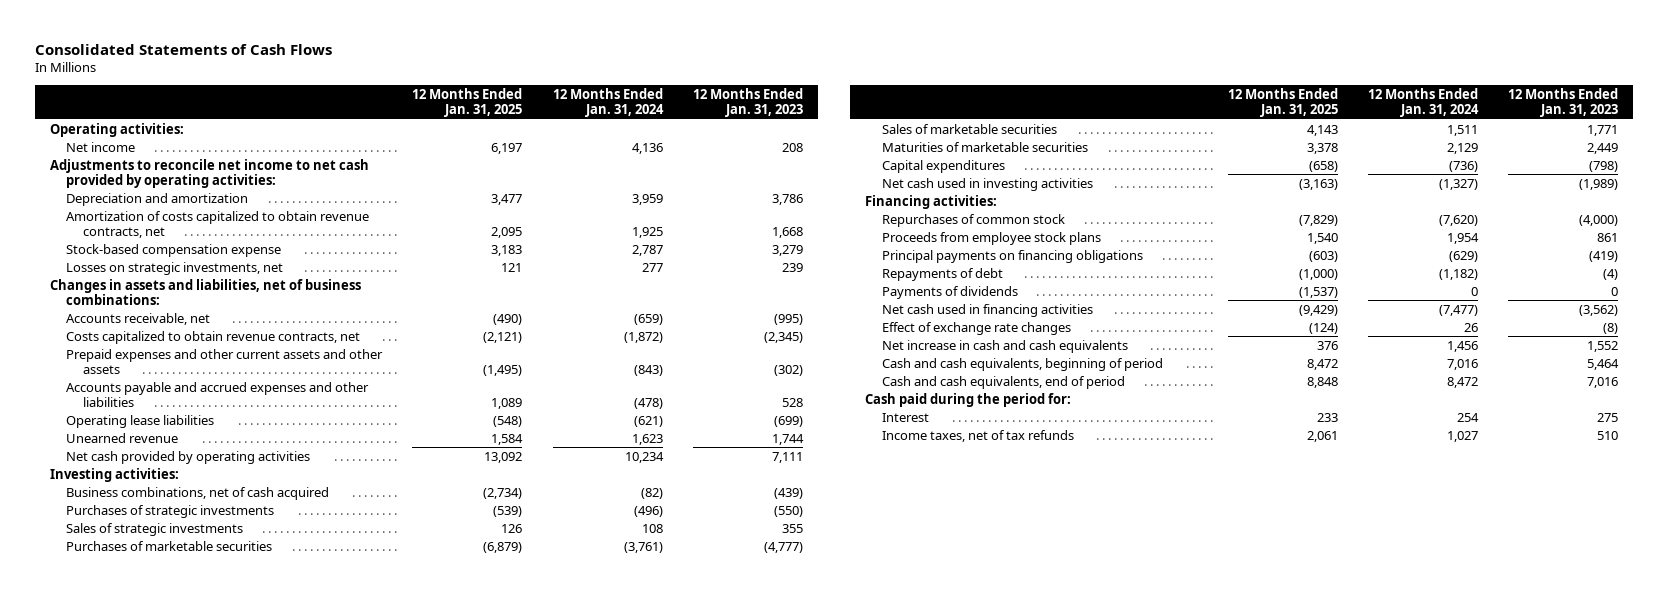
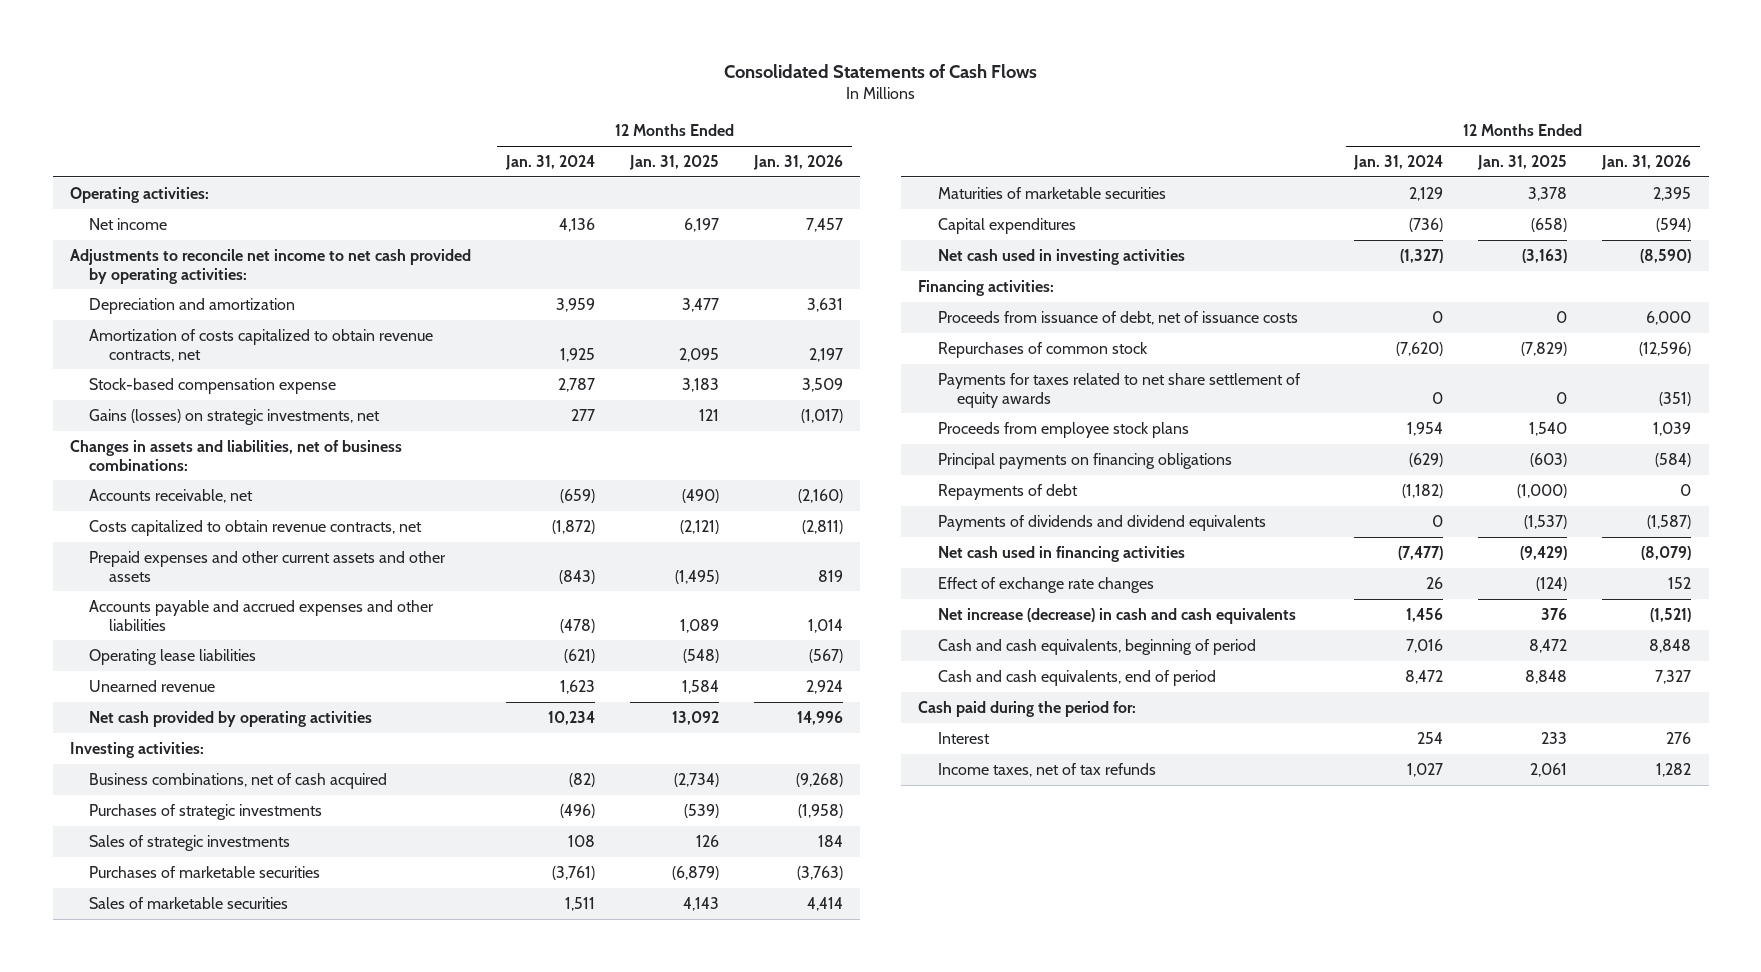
[692,88,803,118] 12 Months Ended Jan. 31, 2023 -> none
none -> [753,155,844,171] Jan. 31, 2026
[66,261,284,275] Losses on strategic investments, net -> [89,408,381,425] Gains (losses) on strategic investments, net
none -> [937,310,1298,325] Proceeds from issuance of debt, net of issuance costs
none -> [937,372,1301,408] Payments for taxes related to net share settlement of equity awards
[881,285,1018,299] Payments of dividends -> [937,514,1266,531] Payments of dividends and dividend equivalents
[881,339,1128,353] Net increase in cash and cash equivalents -> [937,607,1296,624] Net increase (decrease) in cash and cash equivalents

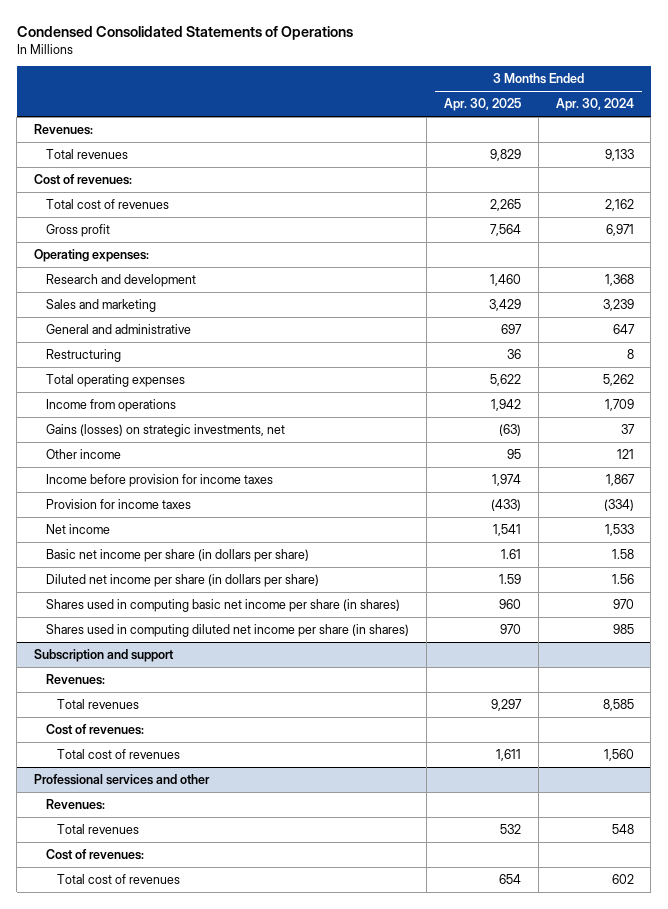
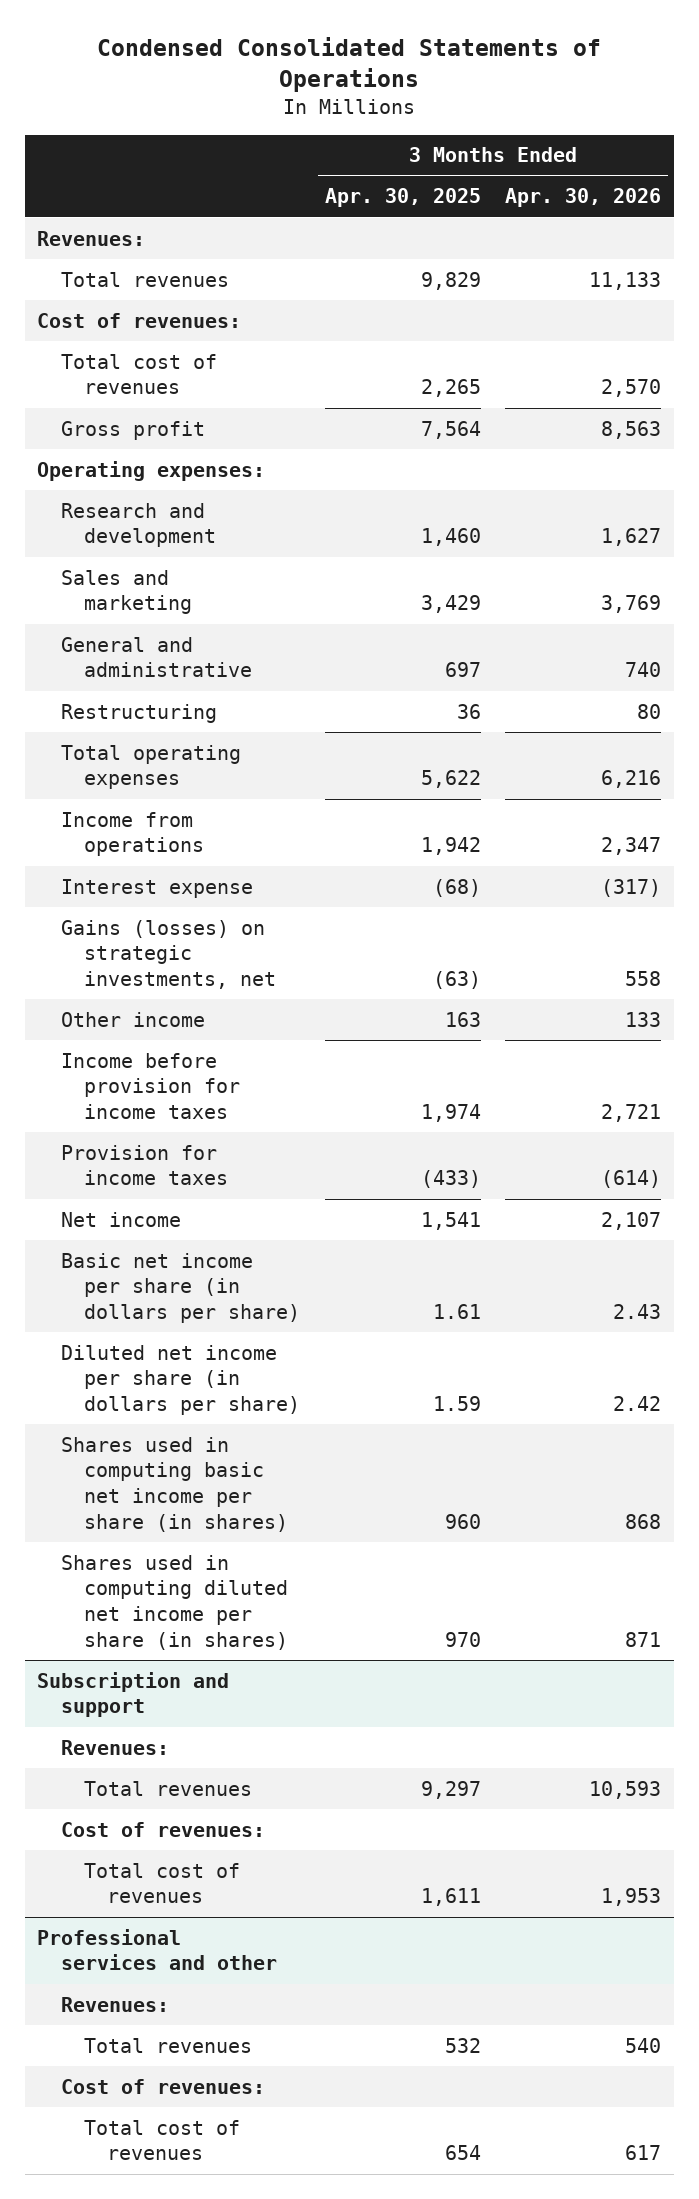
[555,98,634,112] Apr. 30, 2024 -> none
none -> [505,188,662,208] Apr. 30, 2026
none -> [60,878,253,898] Interest expense
[506,449,521,460] 95 -> [444,1011,481,1027] 163

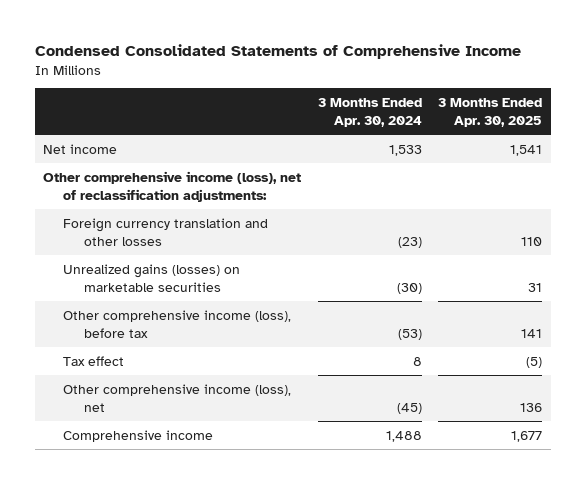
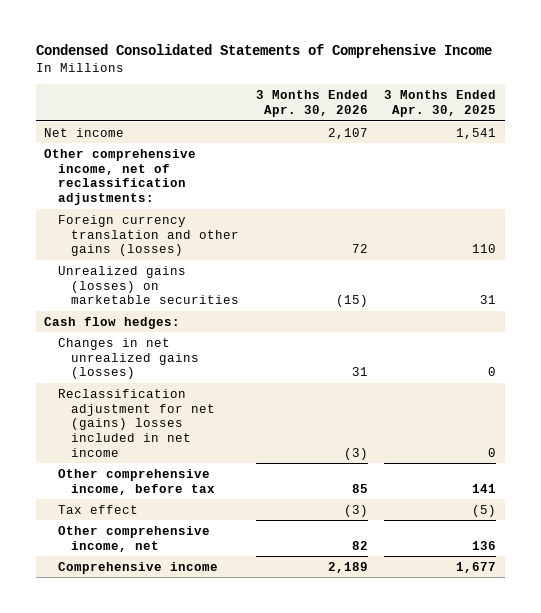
[317,98,422,127] 3 Months Ended Apr. 30, 2024 -> none
none -> [255,90,368,117] 3 Months Ended Apr. 30, 2026
[42,170,301,202] Other comprehensive income (loss), net of reclassification adjustments: -> [44,148,197,206] Other comprehensive income, net of reclassification adjustments:
[63,217,269,246] Foreign currency translation and other losses -> [57,214,240,257] Foreign currency translation and other gains (losses)
none -> [44,316,181,329] Cash flow hedges:
none -> [57,337,200,380] Changes in net unrealized gains (losses)
none -> [57,388,216,457] Reclassification adjustment for net (gains) losses included in net income
[63,309,292,338] Other comprehensive income (loss), before tax -> [57,468,216,495] Other comprehensive income, before tax
[63,383,292,412] Other comprehensive income (loss), net -> [57,525,210,552] Other comprehensive income, net

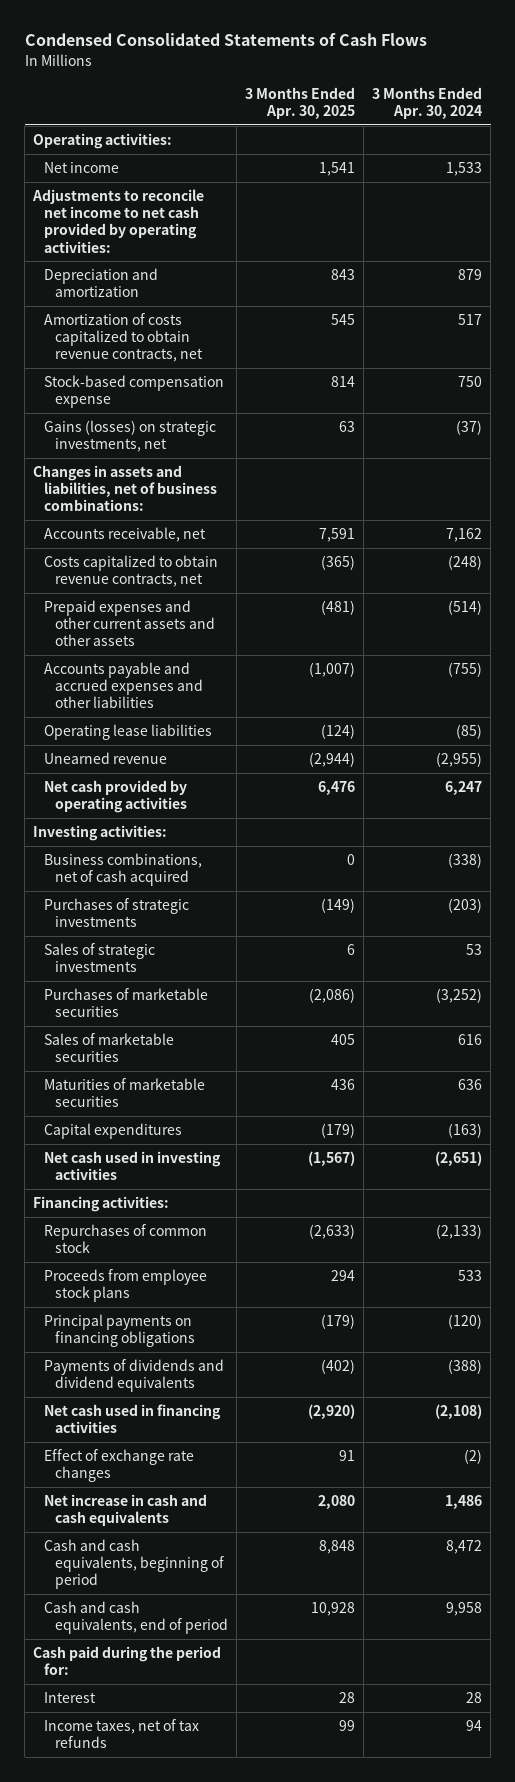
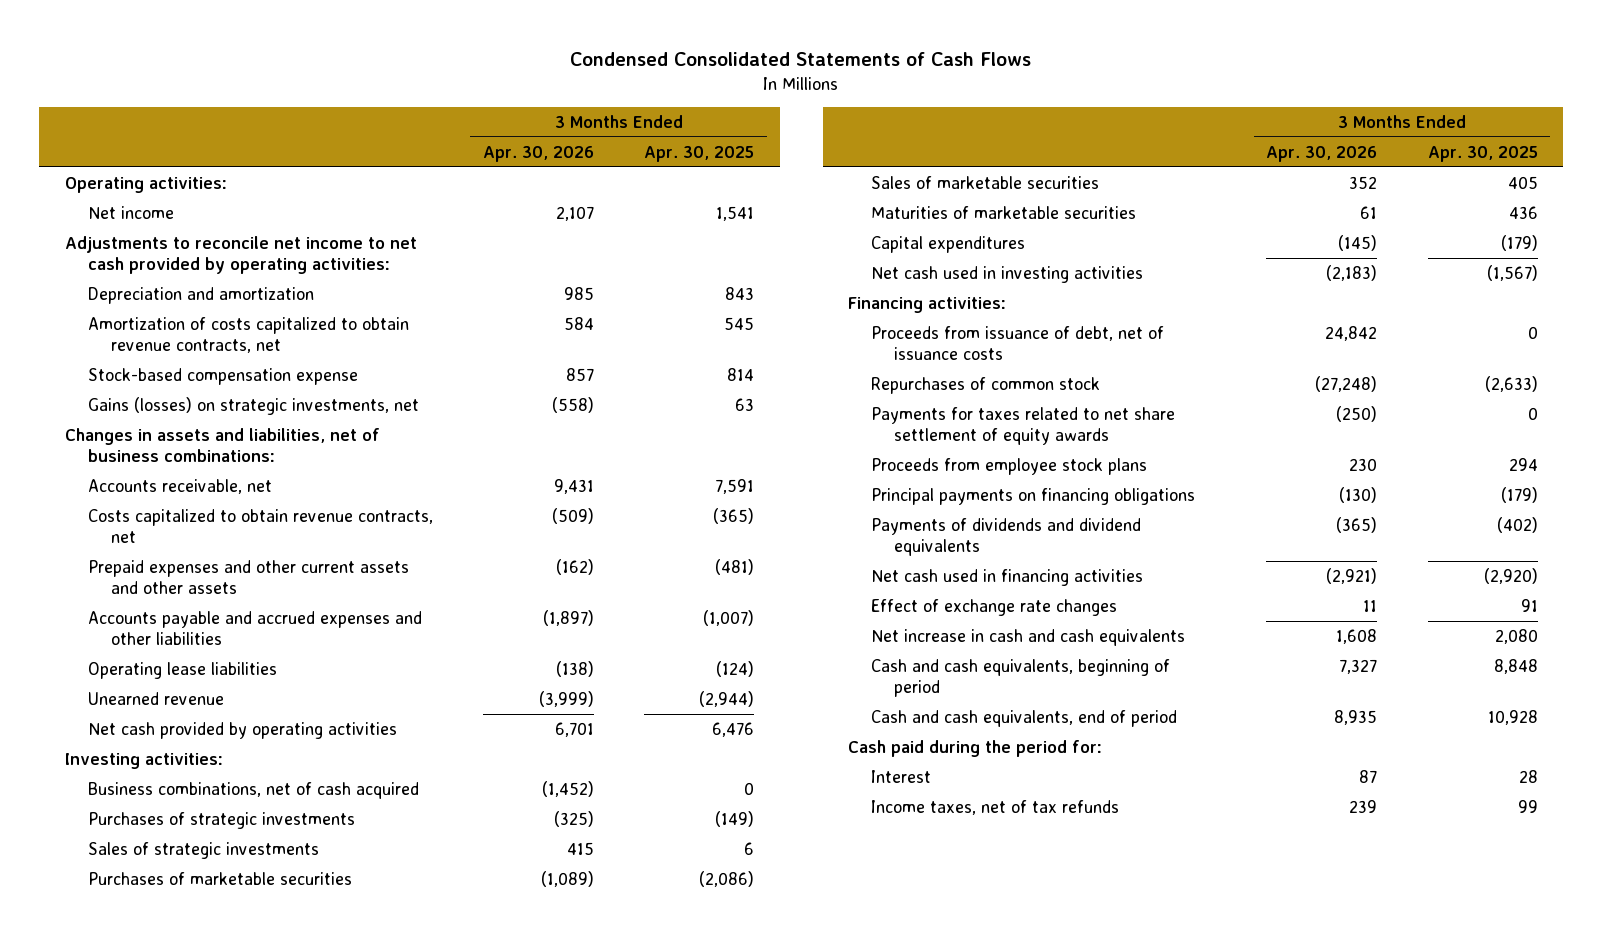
[372,86,483,119] 3 Months Ended Apr. 30, 2024 -> none
none -> [482,145,594,162] Apr. 30, 2026
none -> [871,325,1165,361] Proceeds from issuance of debt, net of issuance costs
none -> [871,406,1176,446] Payments for taxes related to net share settlement of equity awards

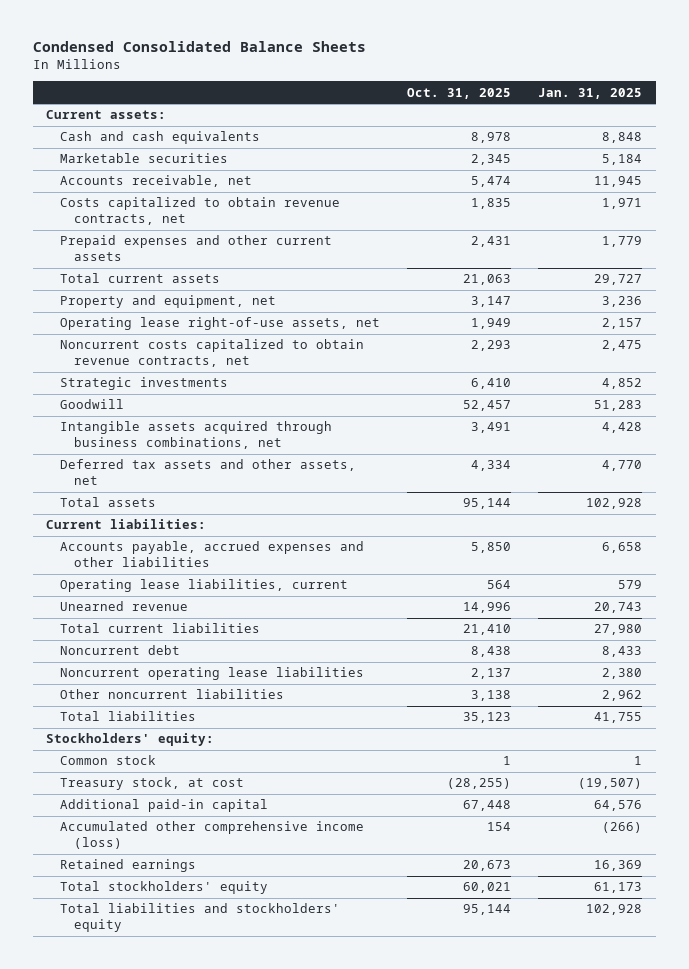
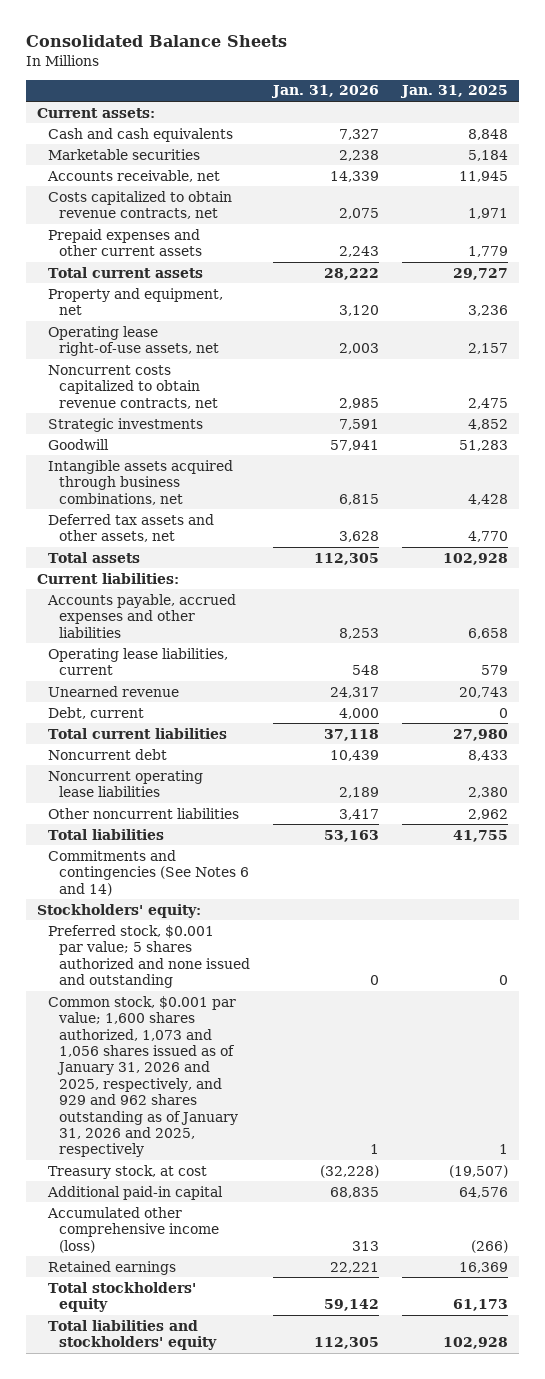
[32,41,366,53] Condensed Consolidated Balance Sheets -> [25,35,287,48] Consolidated Balance Sheets
[407,87,512,99] Oct. 31, 2025 -> none
none -> [270,85,379,99] Jan. 31, 2026
none -> [48,706,145,719] Debt, current
none -> [48,849,250,896] Commitments and contingencies (See Notes 6 and 14)
none -> [48,924,251,988] Preferred stock, $0.001 par value; 5 shares authorized and none issued and outstanding
[60,755,157,766] Common stock -> [48,995,239,1158] Common stock, $0.001 par value; 1,600 shares authorized, 1,073 and 1,056 shares issued as of January 31, 2026 and 2025, respectively, and 929 and 962 shares outstanding as of January 31, 2026 and 2025, respectively

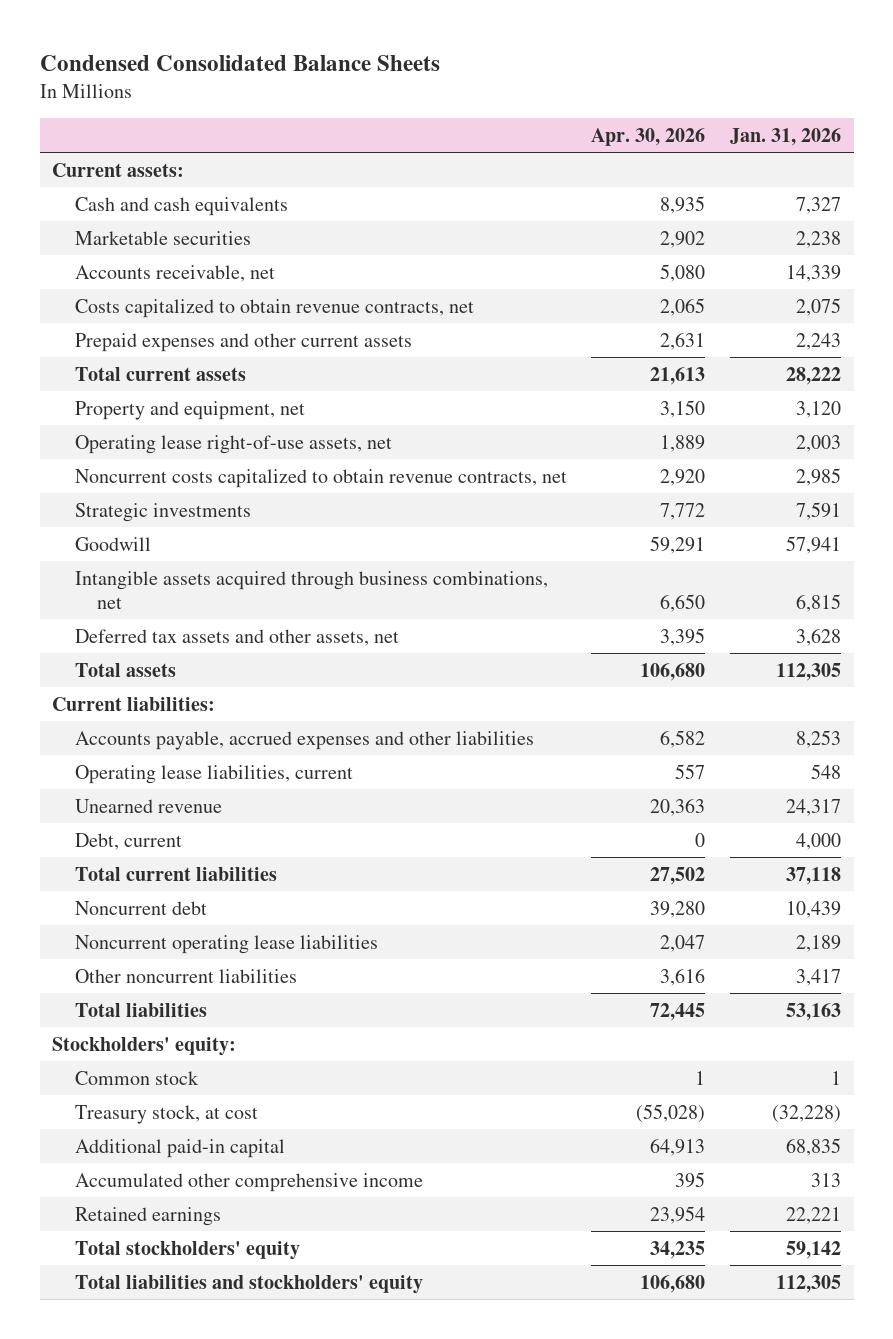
[25,35,287,48] Consolidated Balance Sheets -> [39,54,440,71] Condensed Consolidated Balance Sheets
[399,85,508,99] Jan. 31, 2025 -> none
none -> [591,127,706,146] Apr. 30, 2026
[48,849,250,896] Commitments and contingencies (See Notes 6 and 14) -> none
[48,924,251,988] Preferred stock, $0.001 par value; 5 shares authorized and none issued and outstanding -> none
[48,995,239,1158] Common stock, $0.001 par value; 1,600 shares authorized, 1,073 and 1,056 shares issued as of January 31, 2026 and 2025, respectively, and 929 and 962 shares outstanding as of January 31, 2026 and 2025, respectively -> [74,1070,199,1085] Common stock
[47,1206,220,1253] Accumulated other comprehensive income (loss) -> [74,1172,423,1192] Accumulated other comprehensive income

